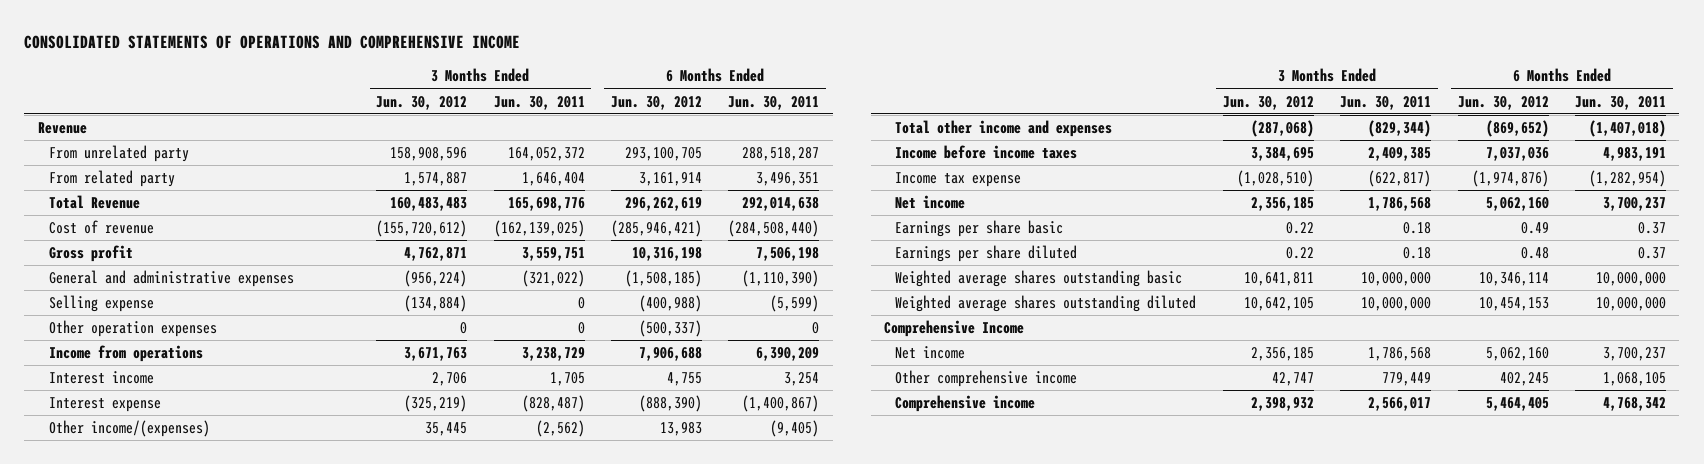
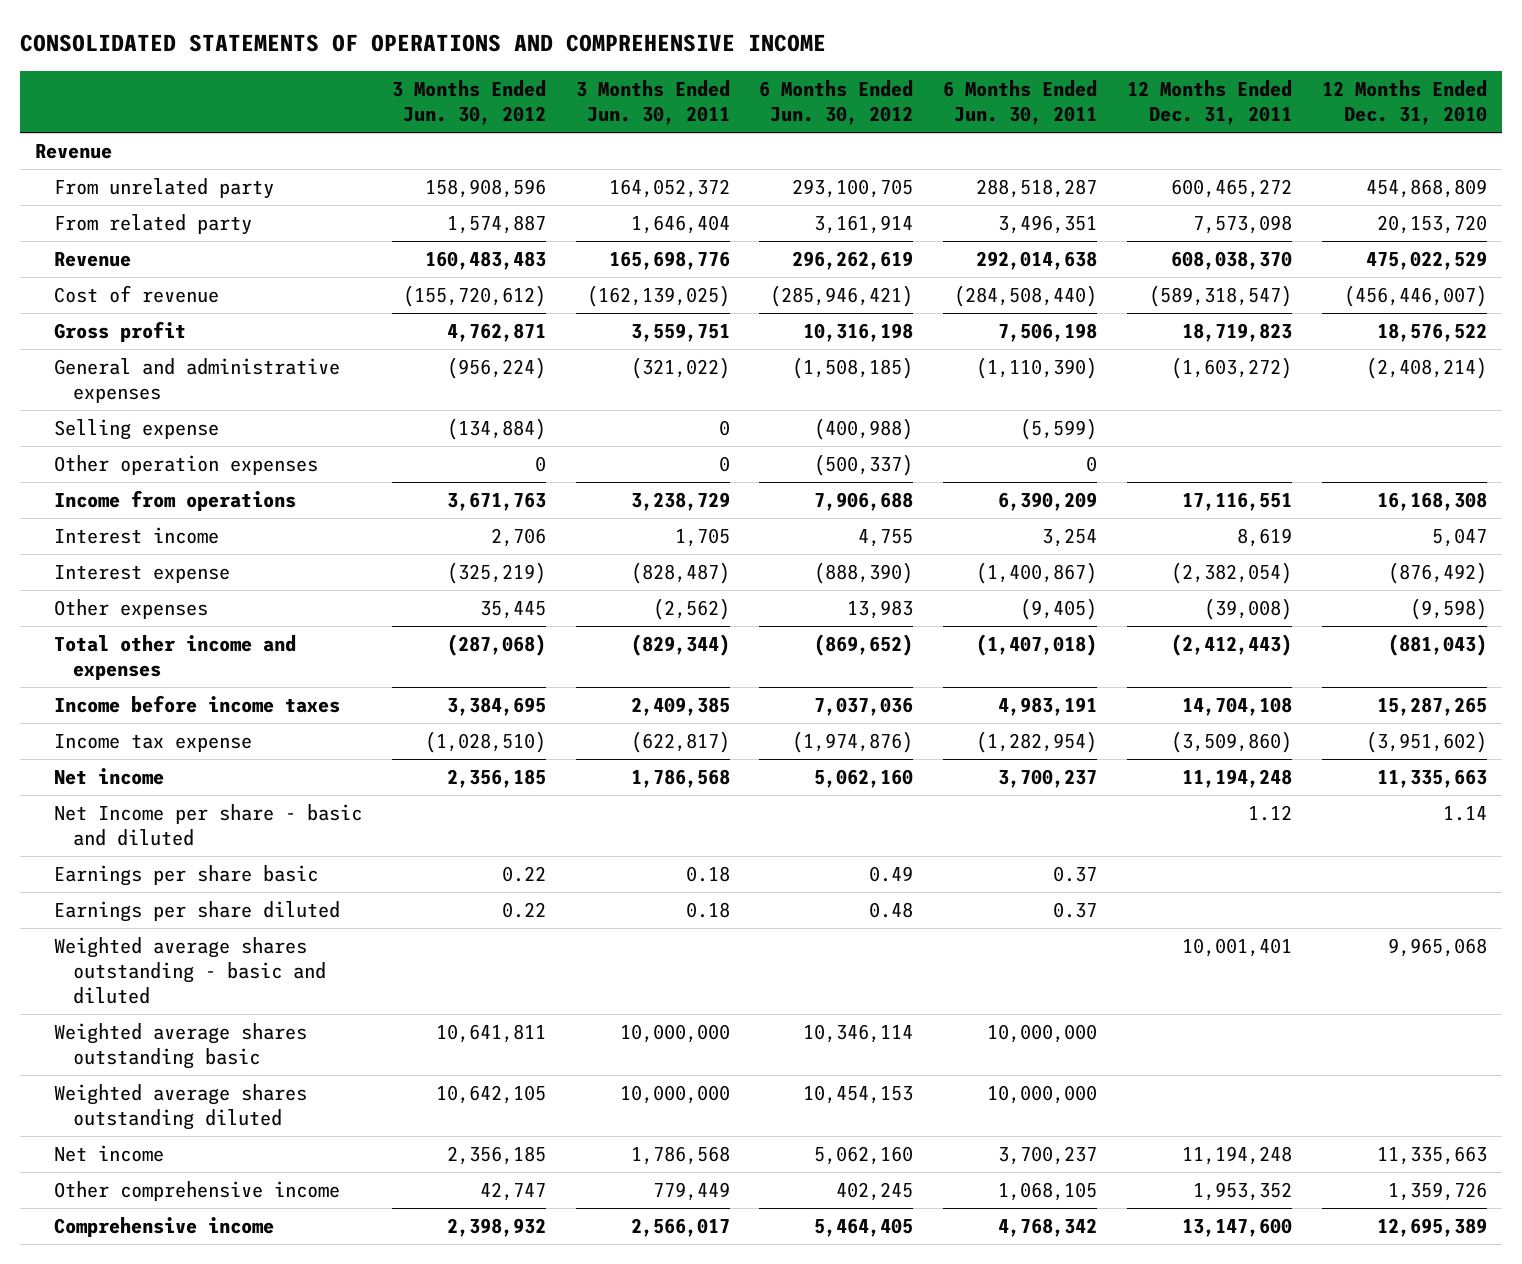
none -> [1127,80,1293,126] 12 Months Ended Dec. 31, 2011
none -> [1322,80,1488,126] 12 Months Ended Dec. 31, 2010
[48,194,140,209] Total Revenue -> [53,251,131,267] Revenue
[48,419,210,437] Other income/(expenses) -> [53,598,208,619] Other expenses
none -> [53,803,362,846] Net Income per share - basic and diluted
none -> [53,936,326,1004] Weighted average shares outstanding - basic and diluted
[884,319,1025,337] Comprehensive Income -> none

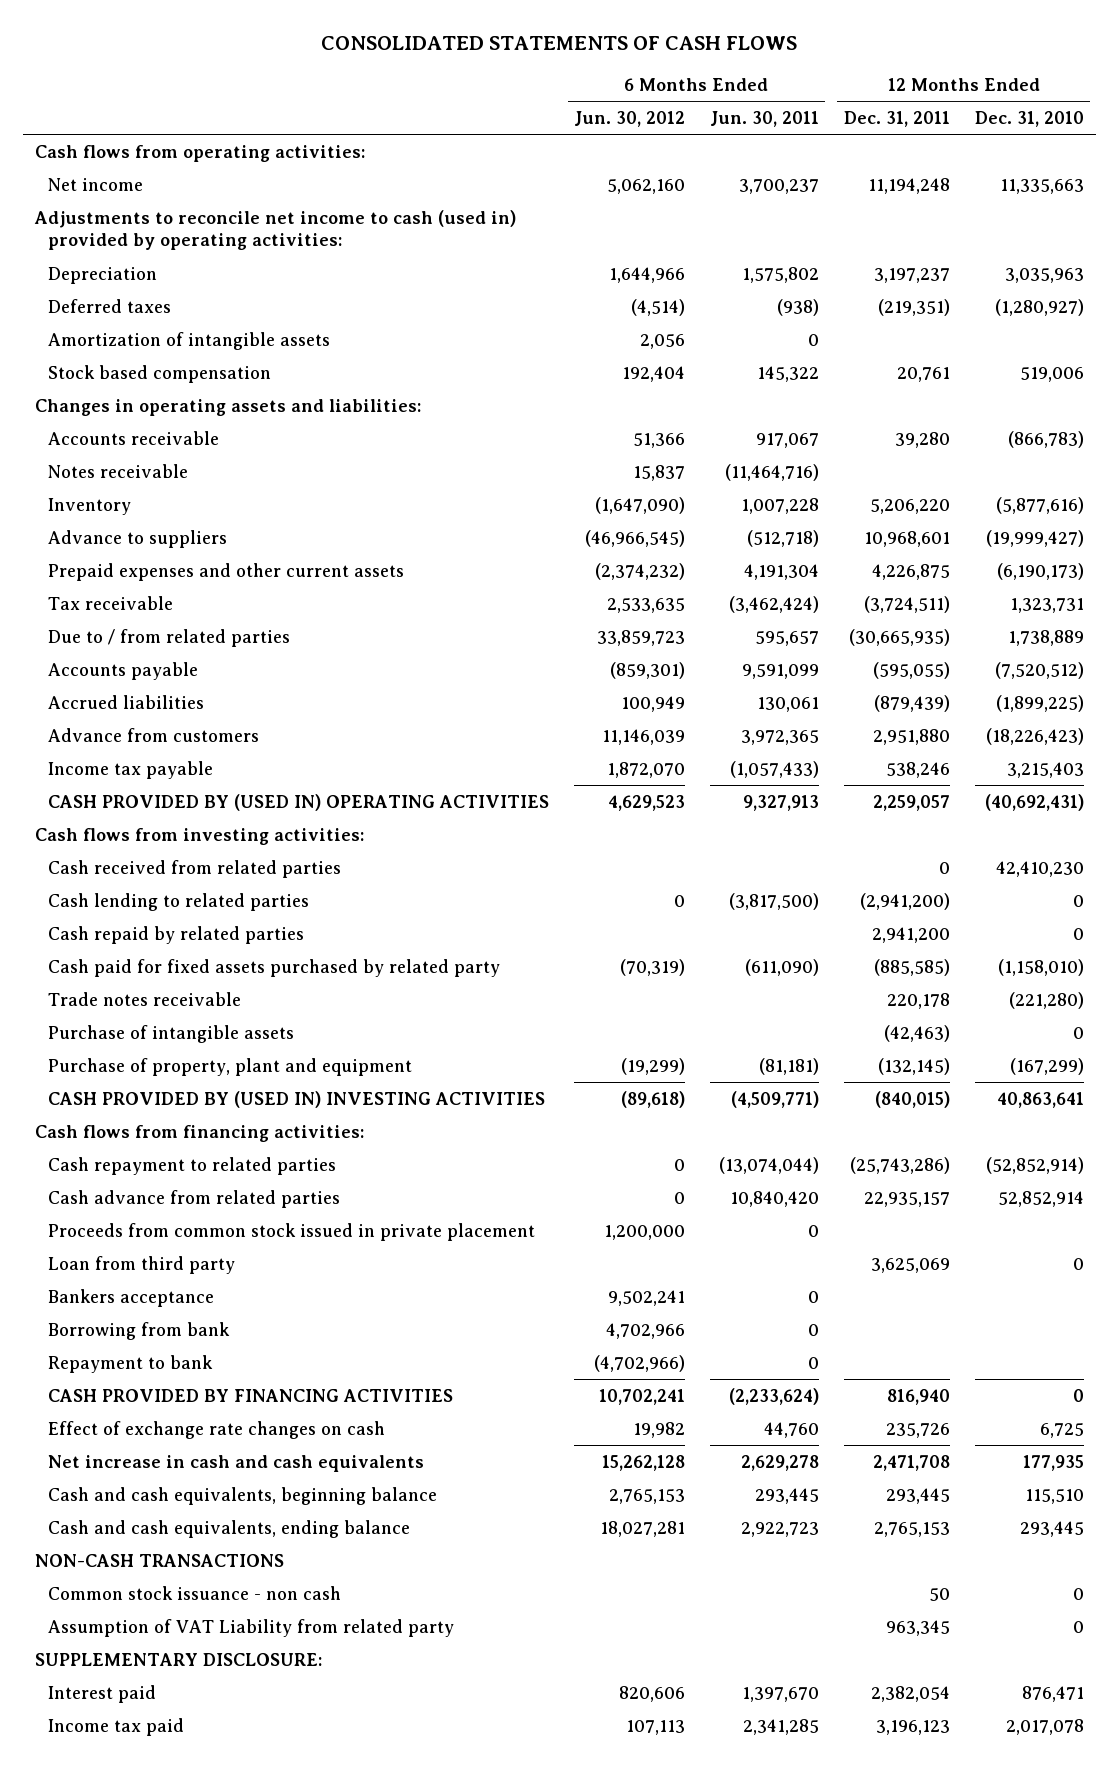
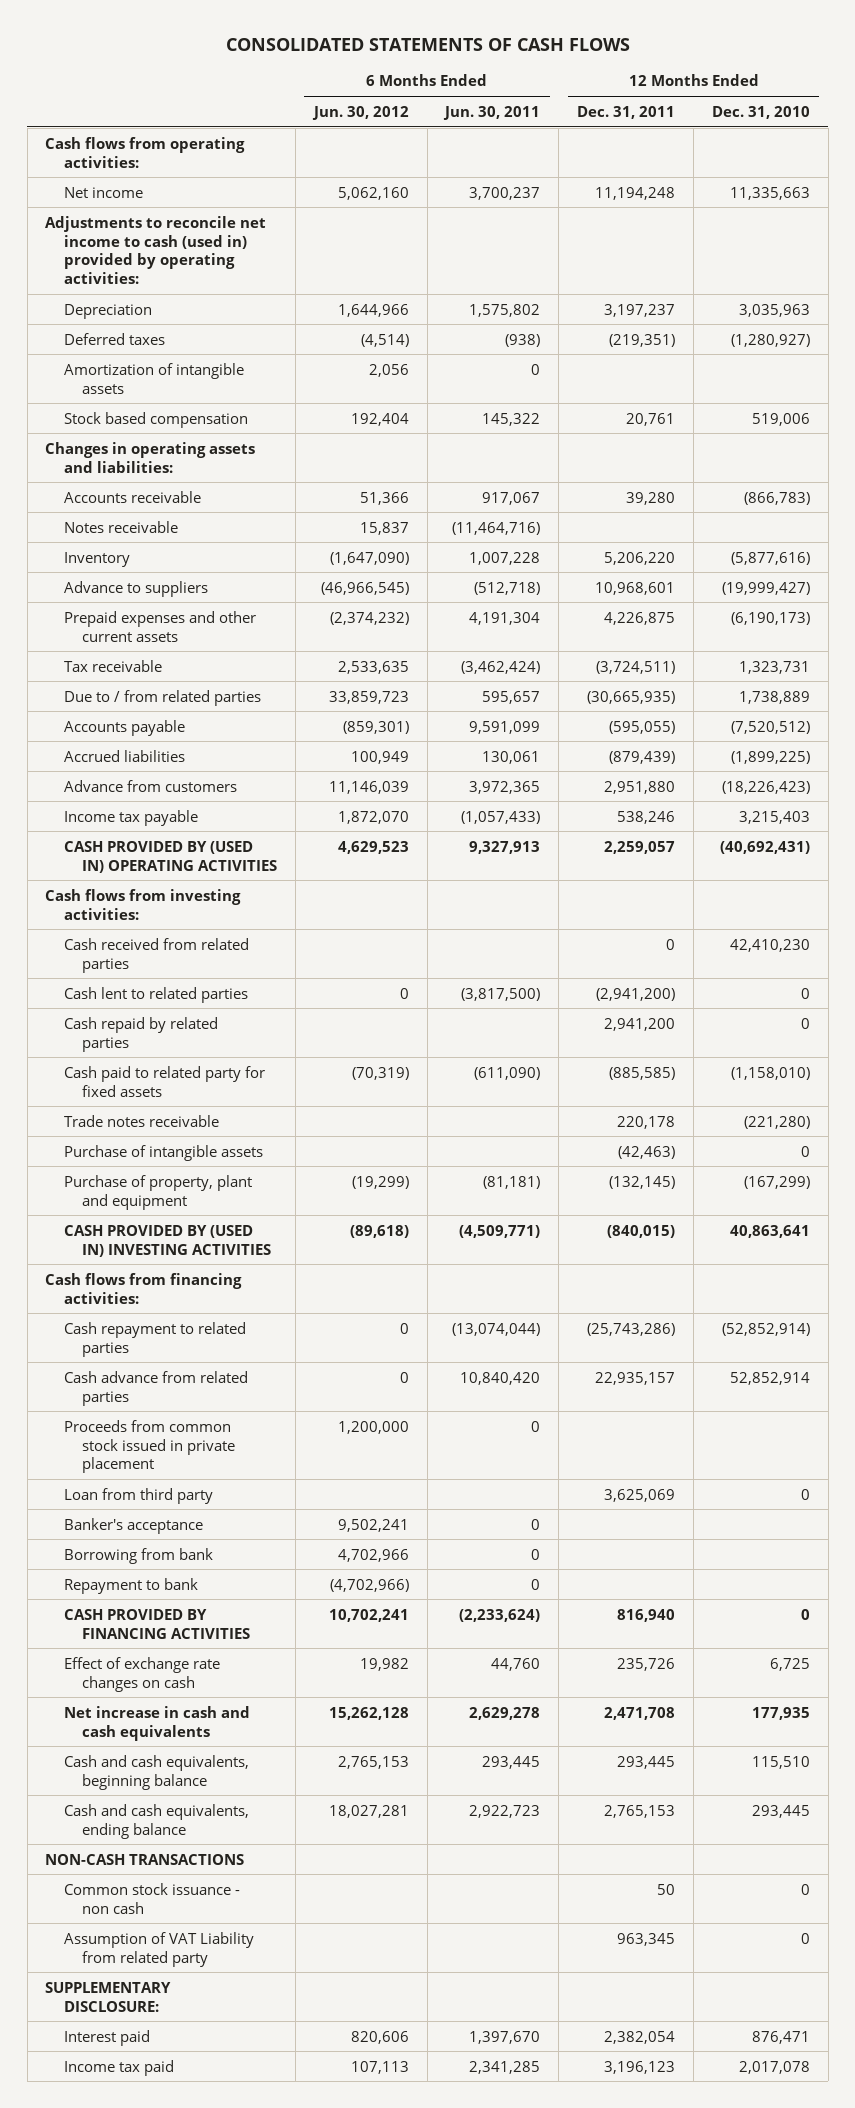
[47,892,309,911] Cash lending to related parties -> [63,986,248,1003] Cash lent to related parties
[47,958,500,977] Cash paid for fixed assets purchased by related party -> [63,1065,265,1097] Cash paid to related party for fixed assets
[47,1288,214,1307] Bankers acceptance -> [63,1517,203,1534] Banker's acceptance

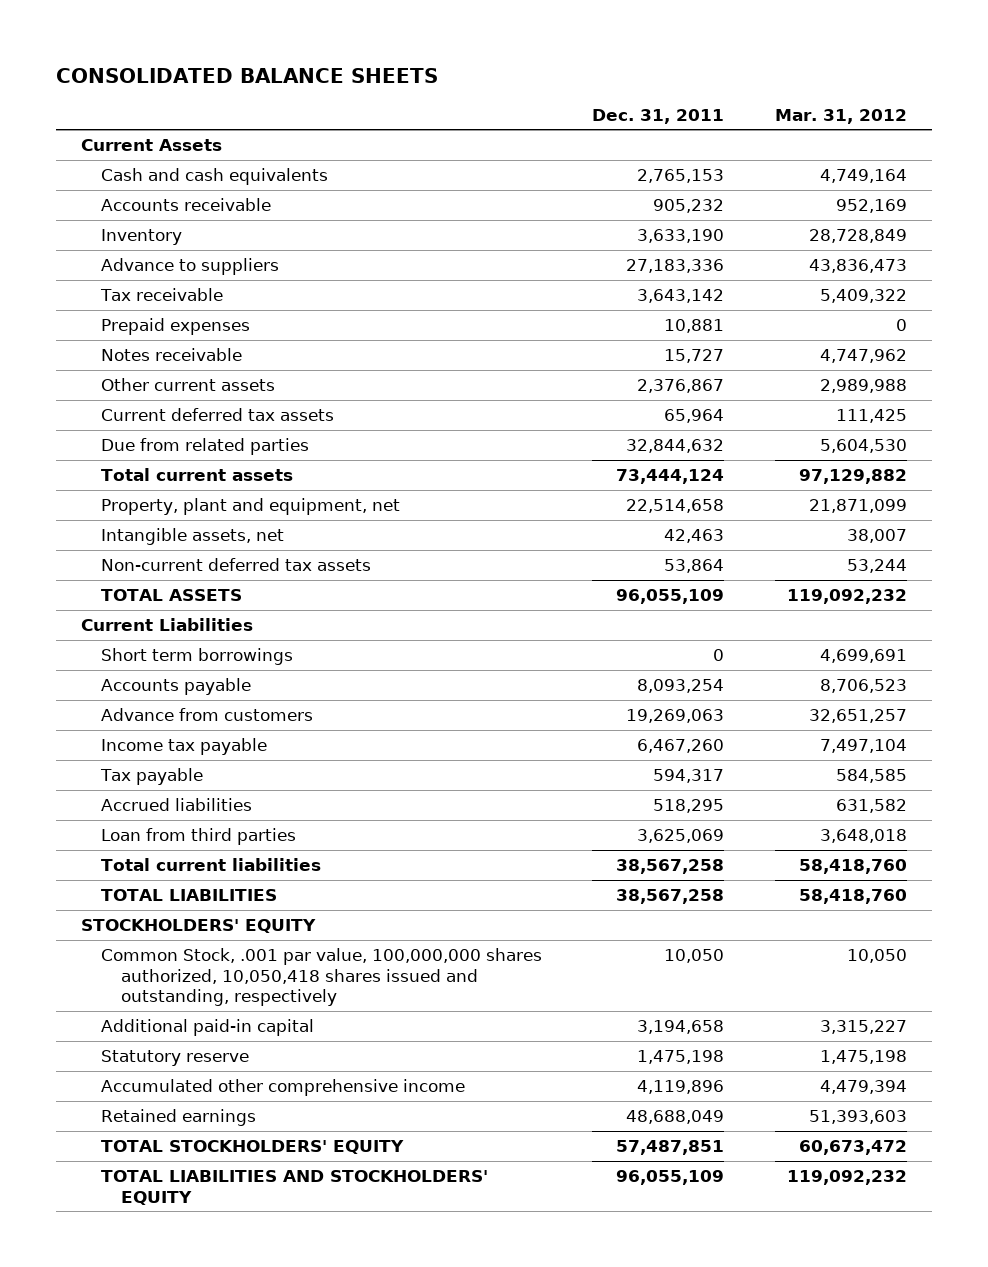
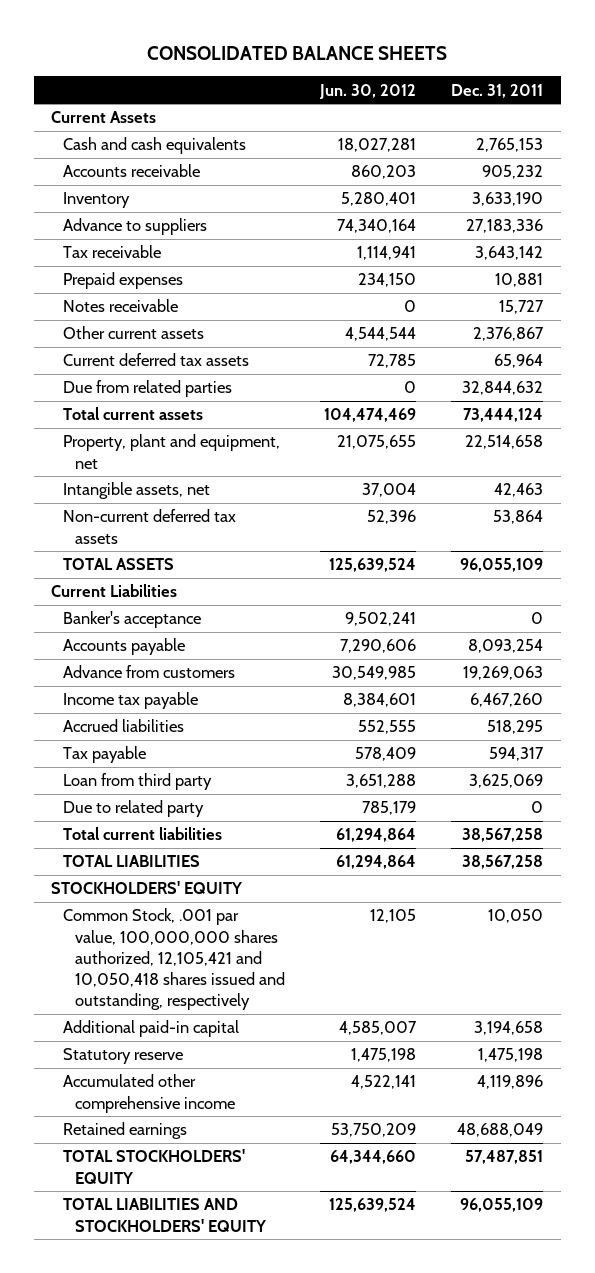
[774,108,907,124] Mar. 31, 2012 -> none
none -> [319,83,417,99] Jun. 30, 2012
[100,648,293,666] Short term borrowings -> none
none -> [63,611,202,629] Banker's acceptance
[99,768,203,786] Tax payable -> [63,746,147,764] Tax payable
[100,828,296,846] Loan from third parties -> [63,773,213,791] Loan from third party
none -> [63,800,205,818] Due to related party
[100,948,542,1007] Common Stock, .001 par value, 100,000,000 shares authorized, 10,050,418 shares issued and outstanding, respectively -> [63,908,285,1011] Common Stock, .001 par value, 100,000,000 shares authorized, 12,105,421 and 10,050,418 shares issued and outstanding, respectively

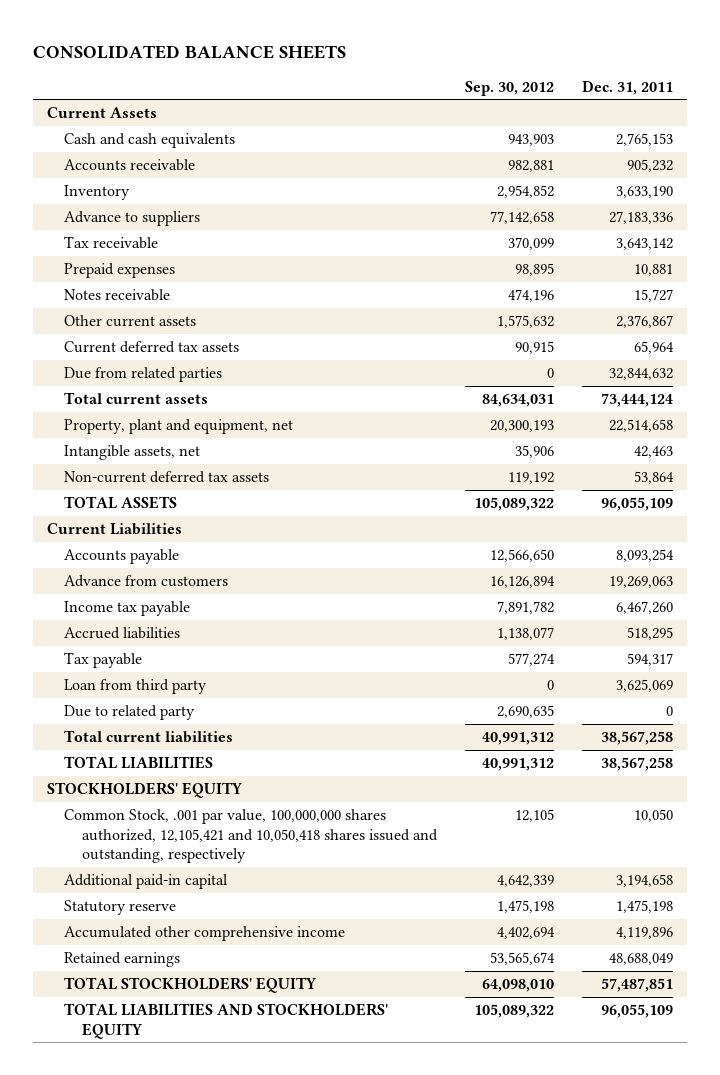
[319,83,417,99] Jun. 30, 2012 -> none
none -> [464,80,554,96] Sep. 30, 2012
[63,611,202,629] Banker's acceptance -> none

